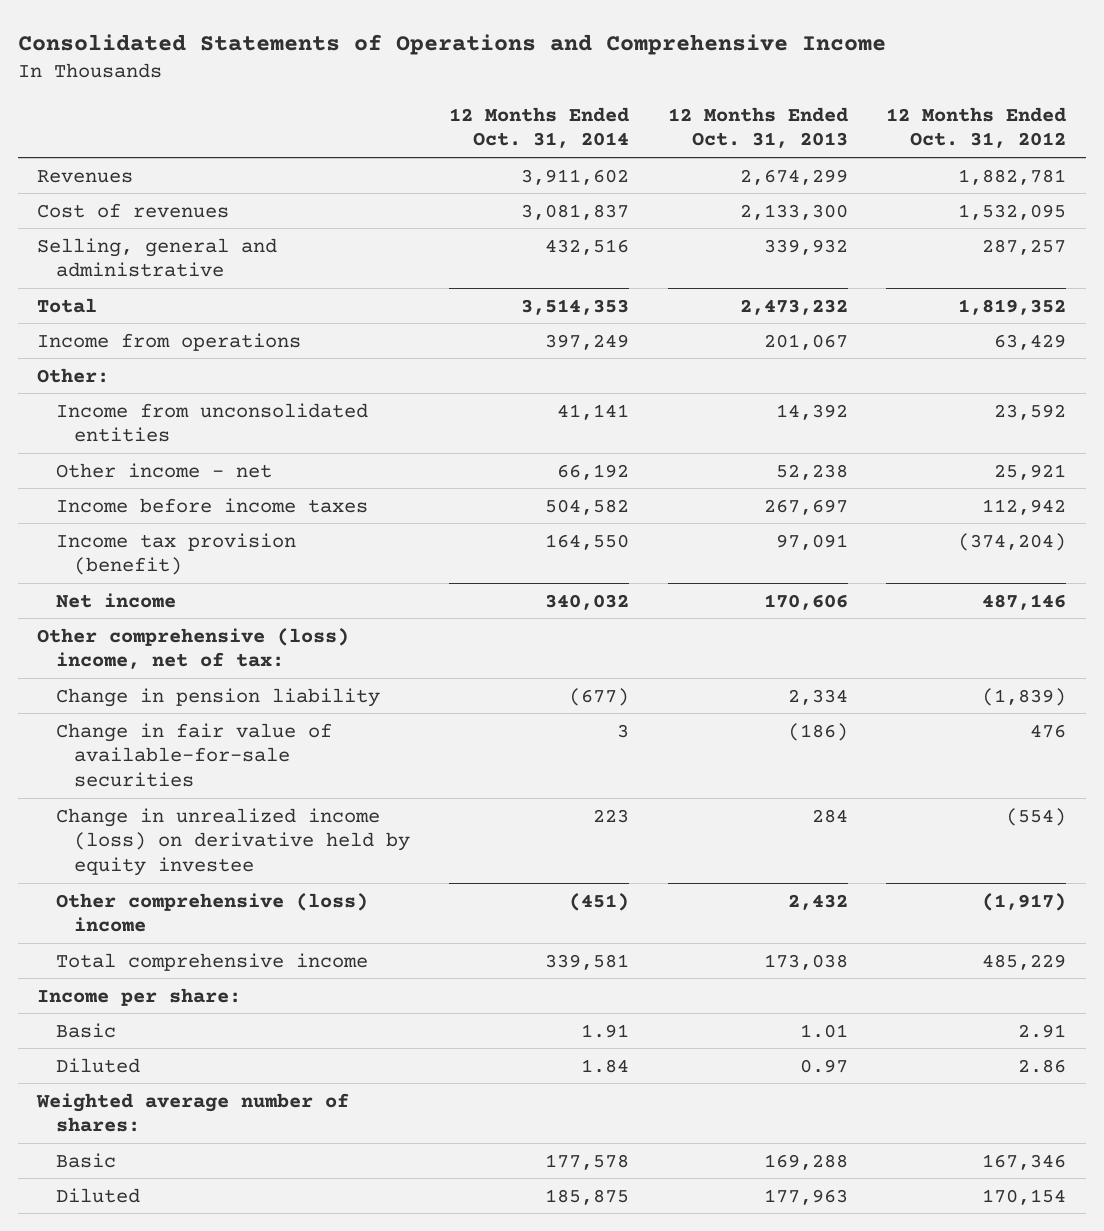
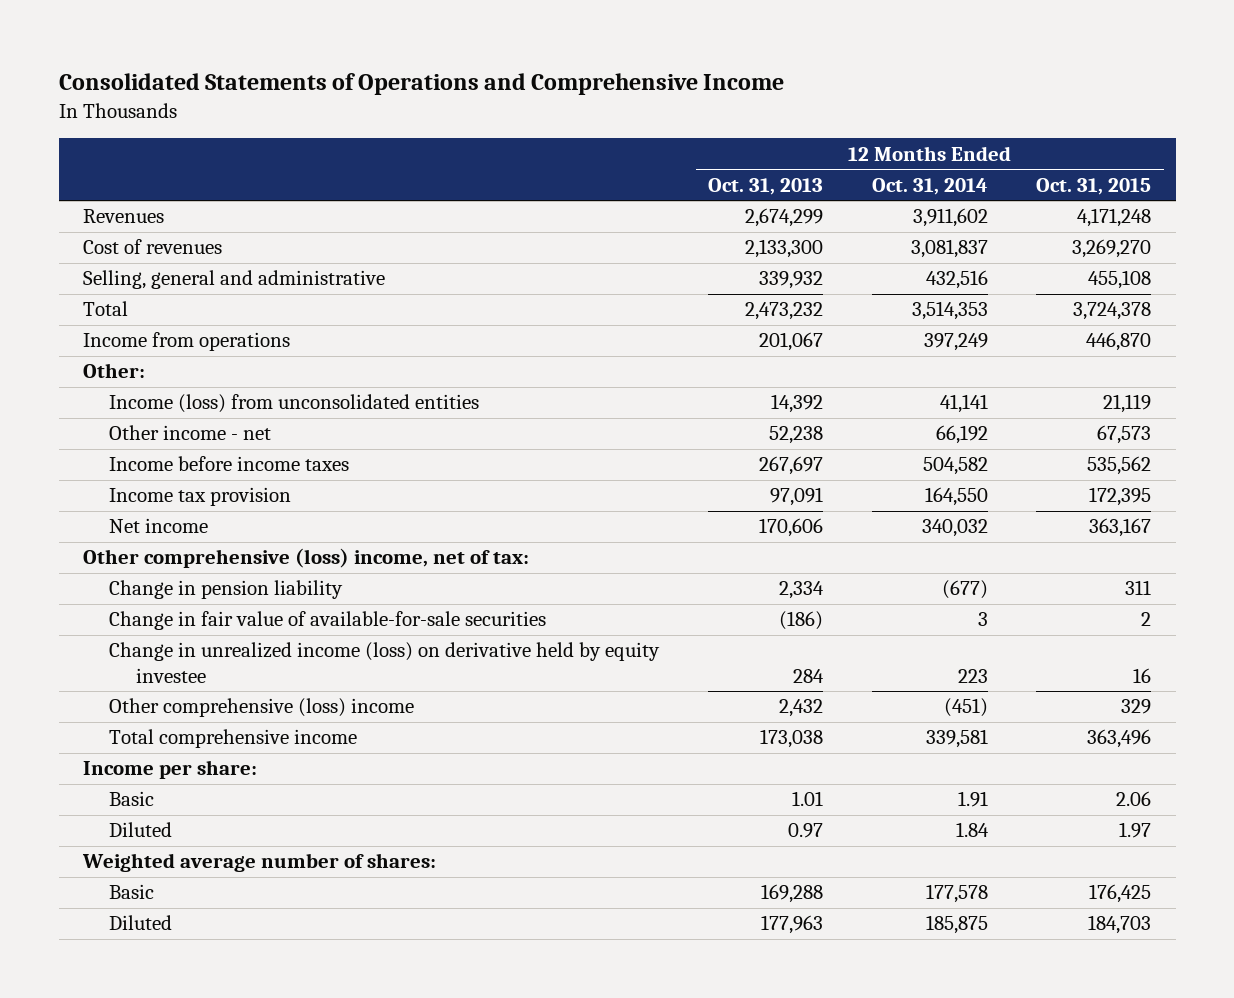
[886,106,1067,149] 12 Months Ended Oct. 31, 2012 -> none
none -> [1036,177,1152,195] Oct. 31, 2015
[55,402,368,443] Income from unconsolidated entities -> [109,394,480,414] Income (loss) from unconsolidated entities
[55,532,296,576] Income tax provision (benefit) -> [109,487,292,507] Income tax provision

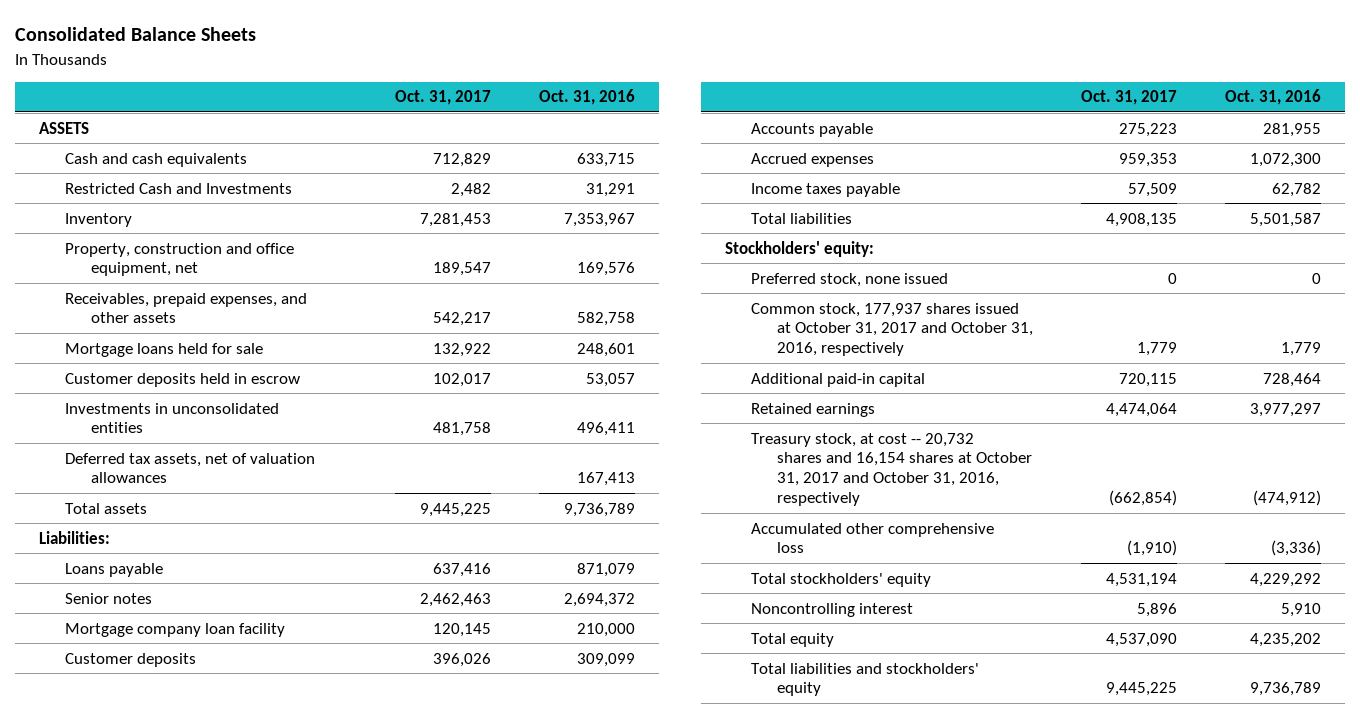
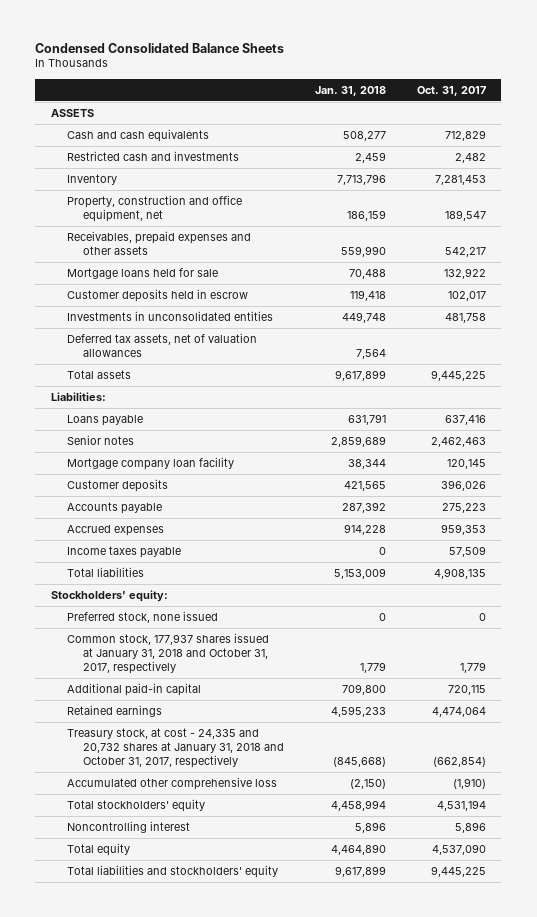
[14,27,256,42] Consolidated Balance Sheets -> [35,42,285,53] Condensed Consolidated Balance Sheets
[538,89,635,106] Oct. 31, 2016 -> none
none -> [314,85,386,96] Jan. 31, 2018
[64,182,292,194] Restricted Cash and Investments -> [66,151,239,162] Restricted cash and investments
[64,292,307,324] Receivables, prepaid expenses, and other assets -> [66,231,251,256] Receivables, prepaid expenses and other assets
[751,302,1034,357] Common stock, 177,937 shares issued at October 31, 2017 and October 31, 2016, respectively -> [66,633,269,674] Common stock, 177,937 shares issued at January 31, 2018 and October 31, 2017, respectively
[751,432,1033,507] Treasury stock, at cost -- 20,732 shares and 16,154 shares at October 31, 2017 and October 31, 2016, respectively -> [66,728,284,768] Treasury stock, at cost - 24,335 and 20,732 shares at January 31, 2018 and October 31, 2017, respectively

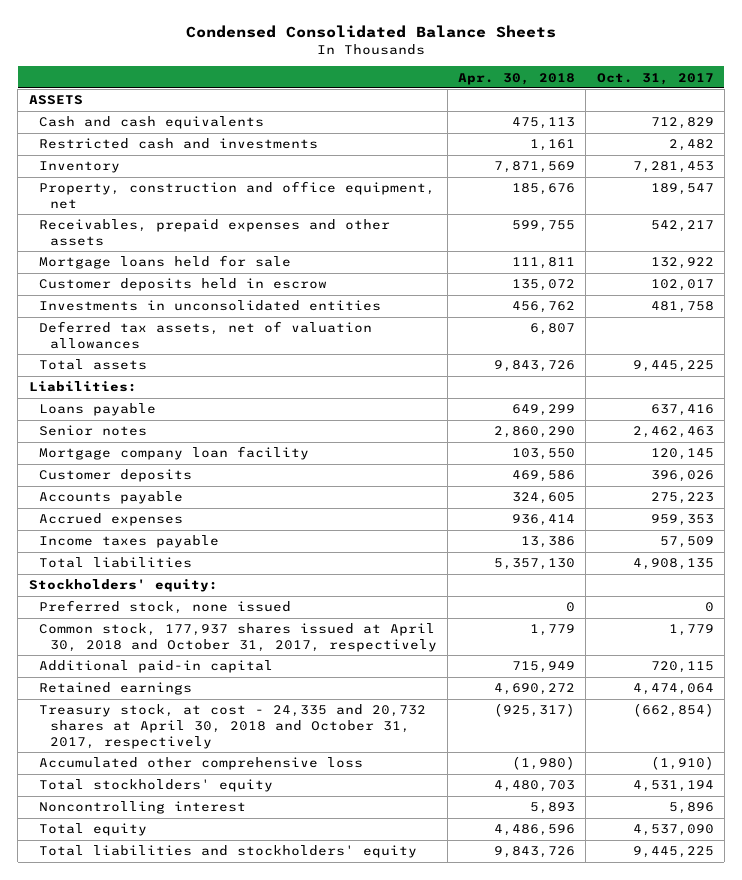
[314,85,386,96] Jan. 31, 2018 -> none
none -> [458,72,576,85] Apr. 30, 2018
[66,633,269,674] Common stock, 177,937 shares issued at January 31, 2018 and October 31, 2017, respectively -> [39,623,438,652] Common stock, 177,937 shares issued at April 30, 2018 and October 31, 2017, respectively
[66,728,284,768] Treasury stock, at cost - 24,335 and 20,732 shares at January 31, 2018 and October 31, 2017, respectively -> [39,704,427,749] Treasury stock, at cost - 24,335 and 20,732 shares at April 30, 2018 and October 31, 2017, respectively

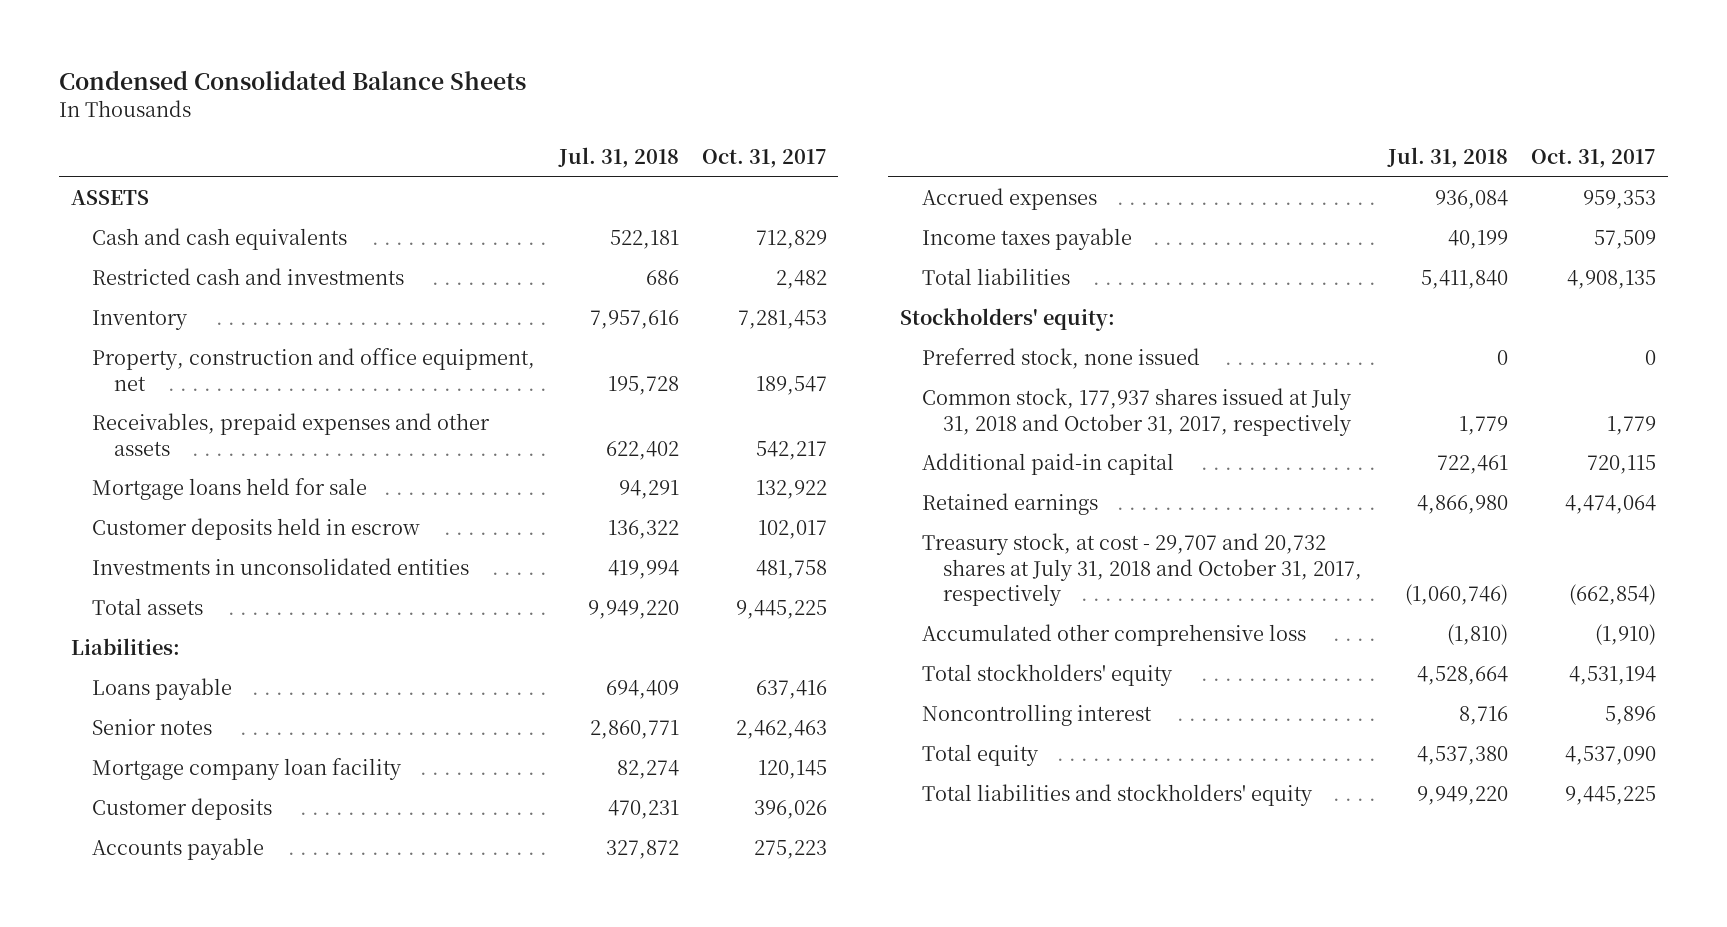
[458,72,576,85] Apr. 30, 2018 -> none
none -> [557,146,679,168] Jul. 31, 2018
[39,321,373,349] Deferred tax assets, net of valuation allowances -> none
[39,623,438,652] Common stock, 177,937 shares issued at April 30, 2018 and October 31, 2017, respectively -> [921,388,1353,436] Common stock, 177,937 shares issued at July 31, 2018 and October 31, 2017, respectively
[39,704,427,749] Treasury stock, at cost - 24,335 and 20,732 shares at April 30, 2018 and October 31, 2017, respectively -> [921,533,1363,607] Treasury stock, at cost - 29,707 and 20,732 shares at July 31, 2018 and October 31, 2017, respectively

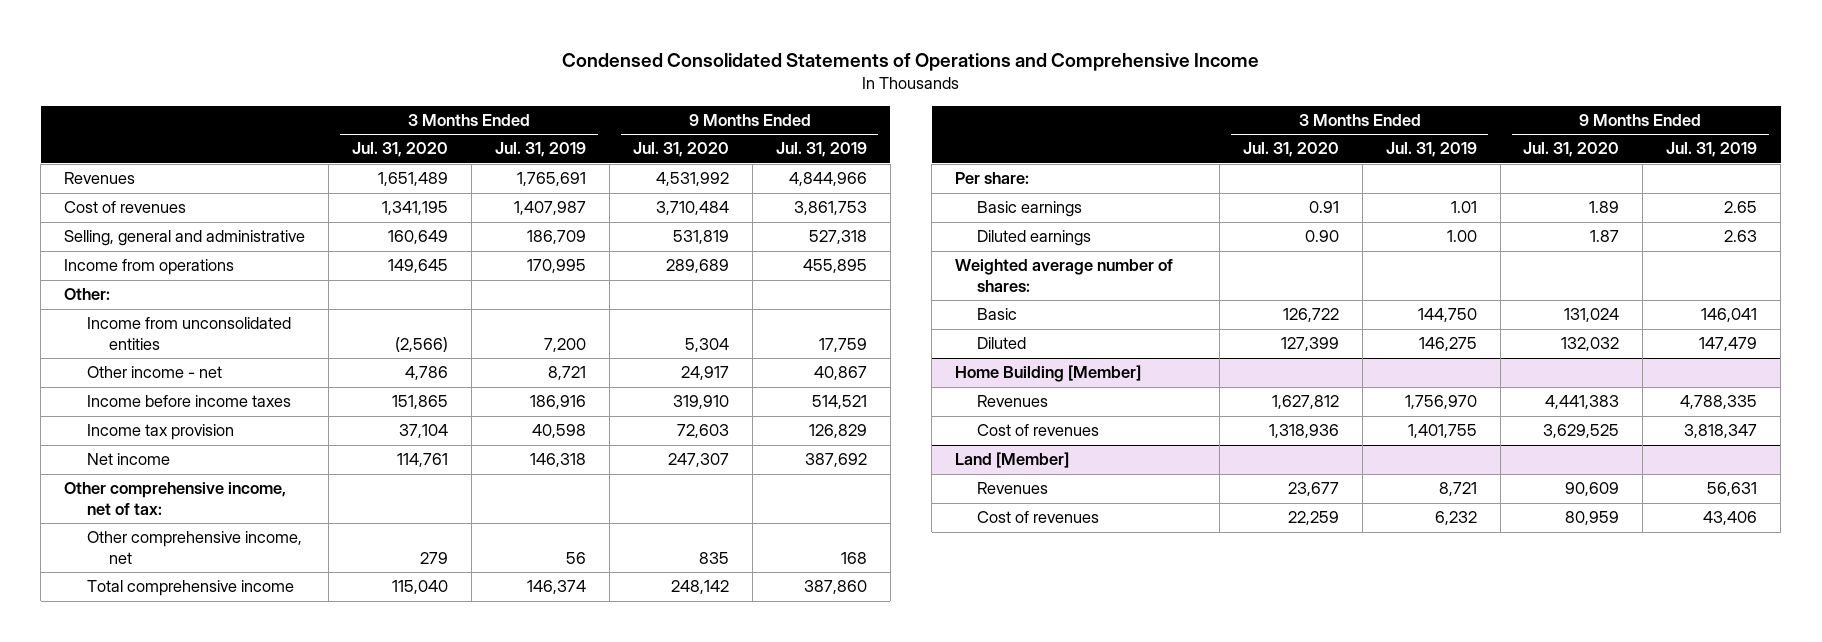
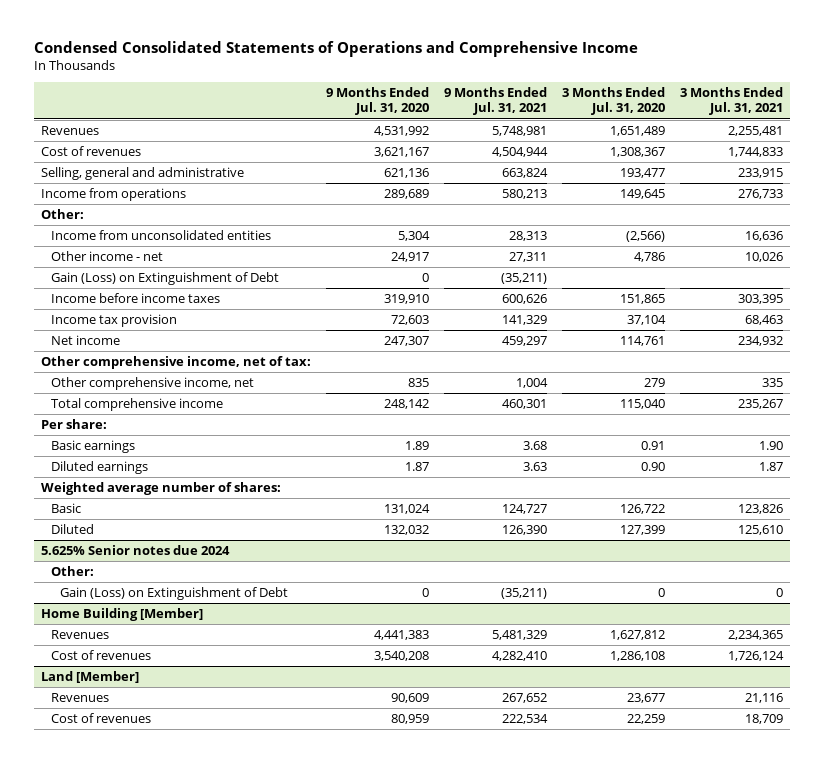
[494,142,586,158] Jul. 31, 2019 -> none
[775,142,867,158] Jul. 31, 2019 -> none
none -> [443,87,547,116] 9 Months Ended Jul. 31, 2021
none -> [679,87,783,116] 3 Months Ended Jul. 31, 2021
[382,201,449,216] 1,341,195 -> [609,147,665,158] 1,308,367
[655,201,729,216] 3,710,484 -> [374,147,430,158] 3,621,167
[388,230,449,245] 160,649 -> [619,168,665,179] 193,477
[672,230,729,245] 531,819 -> [384,168,430,179] 621,136
none -> [50,272,279,286] Gain (Loss) on Extinguishment of Debt
none -> [41,545,231,556] 5.625% Senior notes due 2024
none -> [50,566,94,577] Other:
none -> [60,587,289,601] Gain (Loss) on Extinguishment of Debt
[1268,424,1339,439] 1,318,936 -> [609,651,665,662] 1,286,108
[1543,424,1620,439] 3,629,525 -> [374,651,430,662] 3,540,208

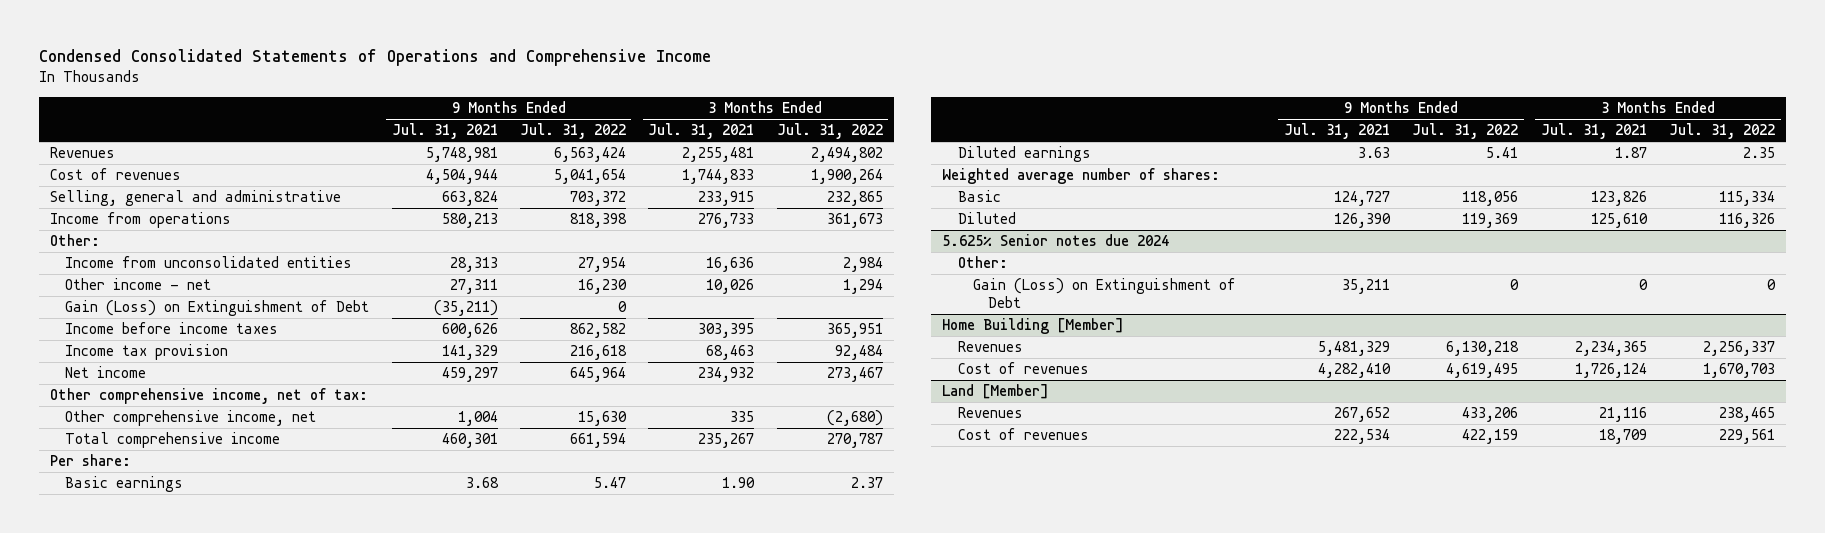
[326,87,430,116] 9 Months Ended Jul. 31, 2020 -> none
[561,87,665,116] 3 Months Ended Jul. 31, 2020 -> none
none -> [519,123,626,140] Jul. 31, 2022
none -> [776,123,883,140] Jul. 31, 2022
[500,588,547,600] (35,211) -> [1342,279,1391,295] 35,211

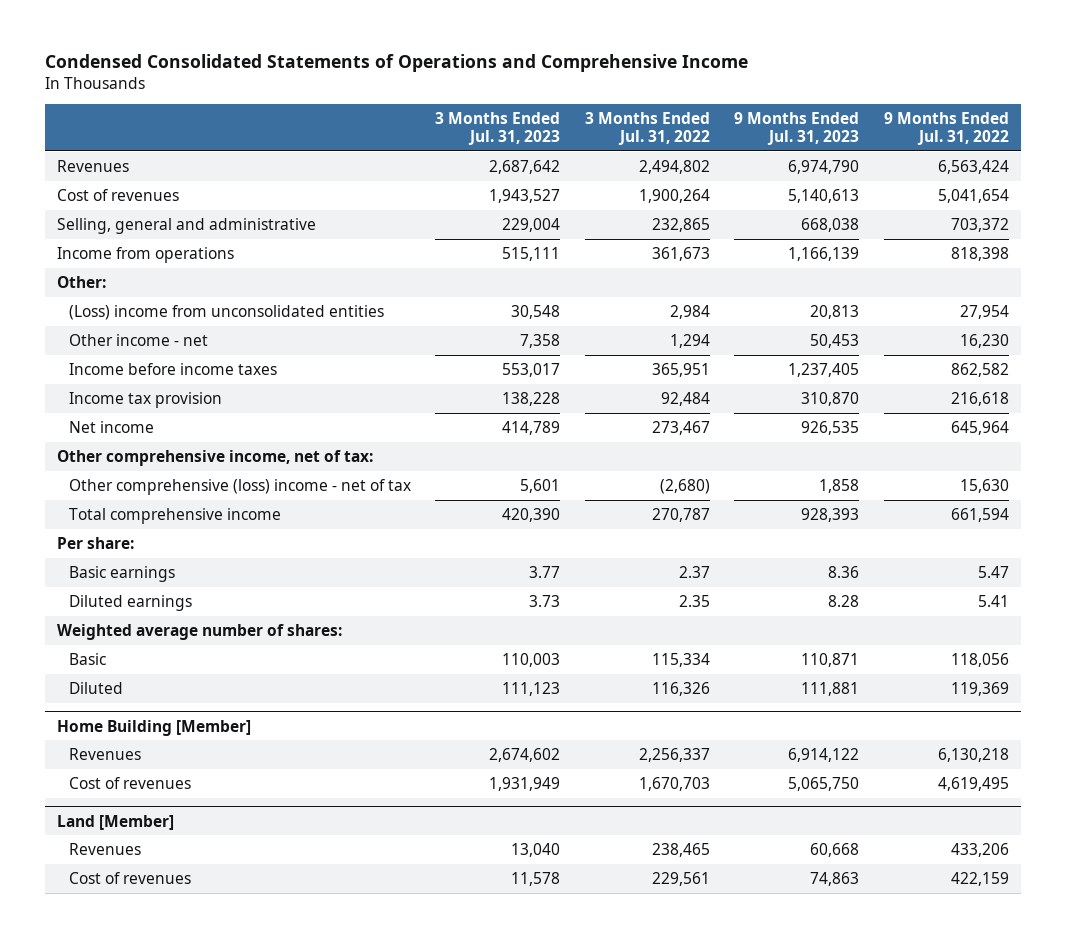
[391,123,498,140] Jul. 31, 2021 -> none
[648,123,755,140] Jul. 31, 2021 -> none
none -> [435,112,561,145] 3 Months Ended Jul. 31, 2023
none -> [734,112,860,145] 9 Months Ended Jul. 31, 2023
[65,256,353,269] Income from unconsolidated entities -> [68,304,384,320] (Loss) income from unconsolidated entities
[65,300,370,317] Gain (Loss) on Extinguishment of Debt -> none
[65,410,317,427] Other comprehensive income, net -> [68,478,411,495] Other comprehensive (loss) income - net of tax
[942,234,1170,247] 5.625% Senior notes due 2024 -> none
[957,256,1008,269] Other: -> none
[973,278,1237,308] Gain (Loss) on Extinguishment of Debt -> none

